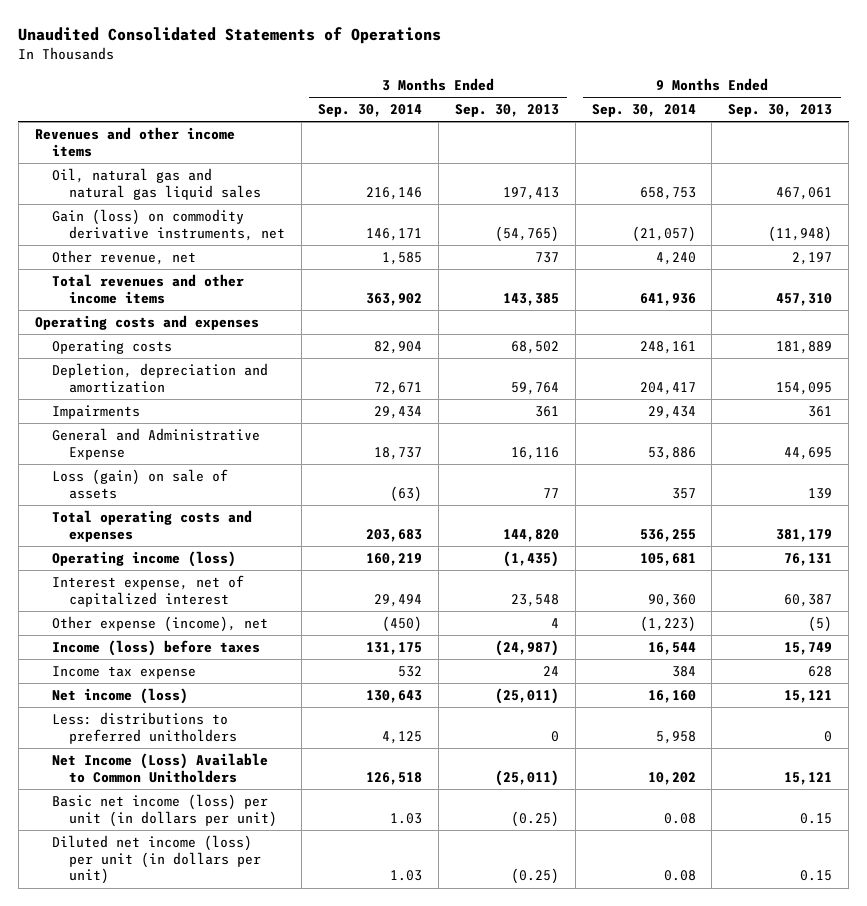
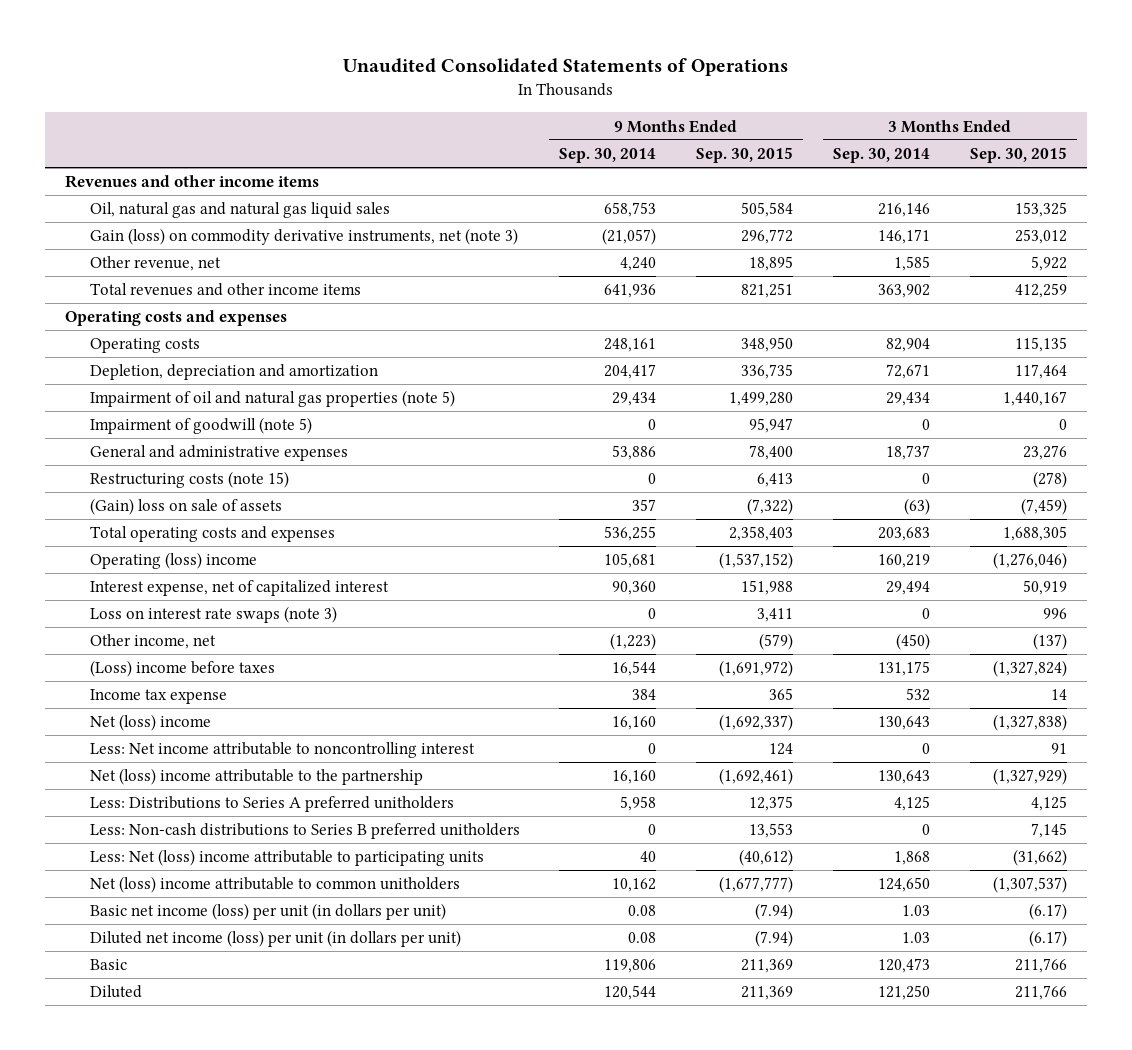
[454,104,559,118] Sep. 30, 2013 -> none
[728,104,833,118] Sep. 30, 2013 -> none
none -> [696,147,794,164] Sep. 30, 2015
none -> [969,147,1067,164] Sep. 30, 2015
[51,208,285,241] Gain (loss) on commodity derivative instruments, net -> [89,228,518,246] Gain (loss) on commodity derivative instruments, net (note 3)
[51,404,140,419] Impairments -> [89,390,455,408] Impairment of oil and natural gas properties (note 5)
none -> [89,417,312,435] Impairment of goodwill (note 5)
[51,427,260,460] General and Administrative Expense -> [89,445,348,462] General and administrative expenses
none -> [89,471,289,489] Restructuring costs (note 15)
[51,468,228,499] Loss (gain) on sale of assets -> [89,498,282,516] (Gain) loss on sale of assets
[51,550,236,567] Operating income (loss) -> [89,552,257,570] Operating (loss) income
none -> [89,606,337,624] Loss on interest rate swaps (note 3)
[51,615,268,632] Other expense (income), net -> [89,634,216,650] Other income, net
[51,639,260,656] Income (loss) before taxes -> [89,660,275,678] (Loss) income before taxes
none -> [89,714,211,732] Net (loss) income
none -> [89,742,475,759] Less: Net income attributable to noncontrolling interest
[51,687,188,704] Net income (loss) -> [89,768,423,786] Net (loss) income attributable to the partnership
[51,711,237,744] Less: distributions to preferred unitholders -> [89,796,454,813] Less: Distributions to Series A preferred unitholders
none -> [89,823,520,840] Less: Non-cash distributions to Series B preferred unitholders
none -> [89,849,484,867] Less: Net (loss) income attributable to participating units
[51,752,268,783] Net Income (Loss) Available to Common Unitholders -> [89,876,460,894] Net (loss) income attributable to common unitholders
[365,771,422,785] 126,518 -> [878,877,931,893] 124,650
[647,771,696,785] 10,202 -> [612,878,657,893] 10,162
none -> [89,959,127,971] Basic
none -> [89,985,142,999] Diluted

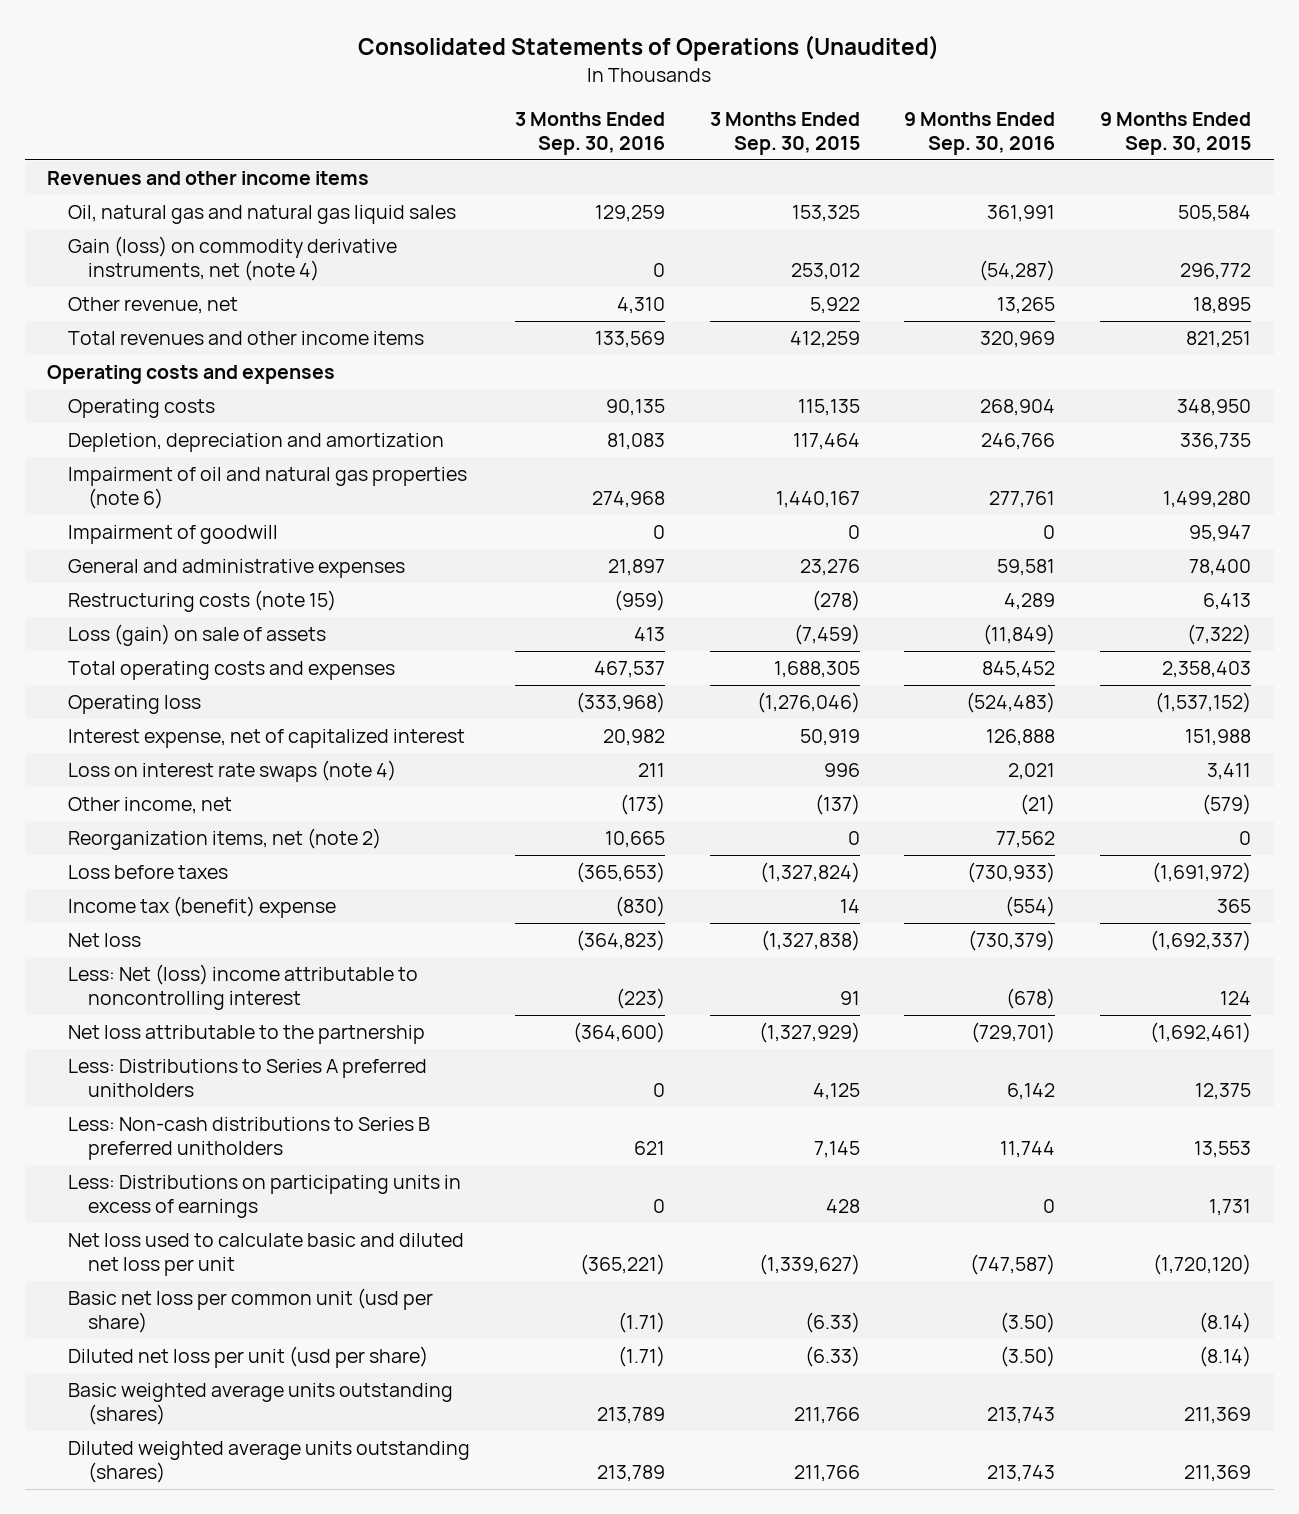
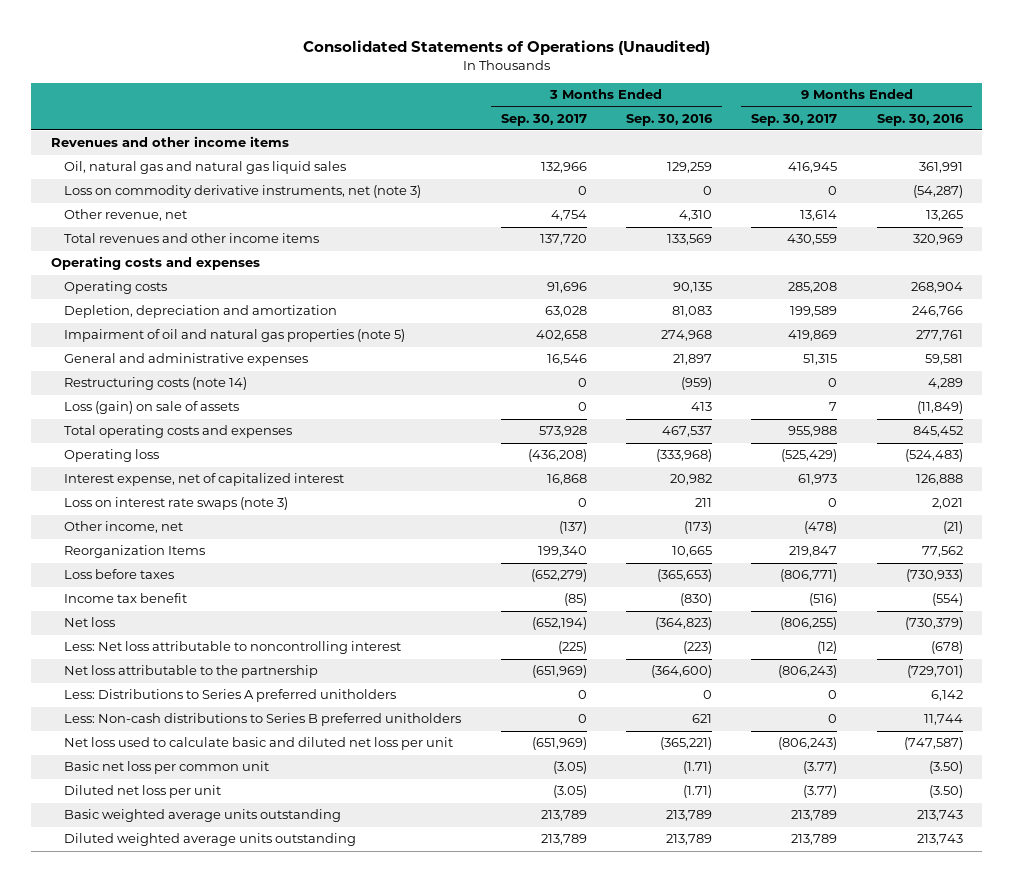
[709,111,860,156] 3 Months Ended Sep. 30, 2015 -> none
[1100,111,1252,156] 9 Months Ended Sep. 30, 2015 -> none
none -> [500,113,587,126] Sep. 30, 2017
none -> [751,113,838,126] Sep. 30, 2017
[67,236,397,282] Gain (loss) on commodity derivative instruments, net (note 4) -> [64,185,422,199] Loss on commodity derivative instruments, net (note 3)
[67,525,278,545] Impairment of goodwill -> none
[67,467,467,510] Impairment of oil and natural gas properties (note 6) -> [64,329,406,343] Impairment of oil and natural gas properties (note 5)
[67,590,336,613] Restructuring costs (note 15) -> [64,377,248,391] Restructuring costs (note 14)
[67,760,396,783] Loss on interest rate swaps (note 4) -> [64,497,289,511] Loss on interest rate swaps (note 3)
[67,828,381,851] Reorganization items, net (note 2) -> [64,545,206,559] Reorganization Items
[67,896,336,919] Income tax (benefit) expense -> [64,593,188,604] Income tax benefit
[67,964,418,1011] Less: Net (loss) income attributable to noncontrolling interest -> [64,641,402,655] Less: Net loss attributable to noncontrolling interest
[67,1175,461,1219] Less: Distributions on participating units in excess of earnings -> none
[67,1288,433,1334] Basic net loss per common unit (usd per share) -> [64,761,270,775] Basic net loss per common unit
[67,1346,428,1369] Diluted net loss per unit (usd per share) -> [64,785,222,799] Diluted net loss per unit
[67,1383,453,1426] Basic weighted average units outstanding (shares) -> [64,809,342,823] Basic weighted average units outstanding
[67,1441,470,1484] Diluted weighted average units outstanding (shares) -> [64,833,357,847] Diluted weighted average units outstanding

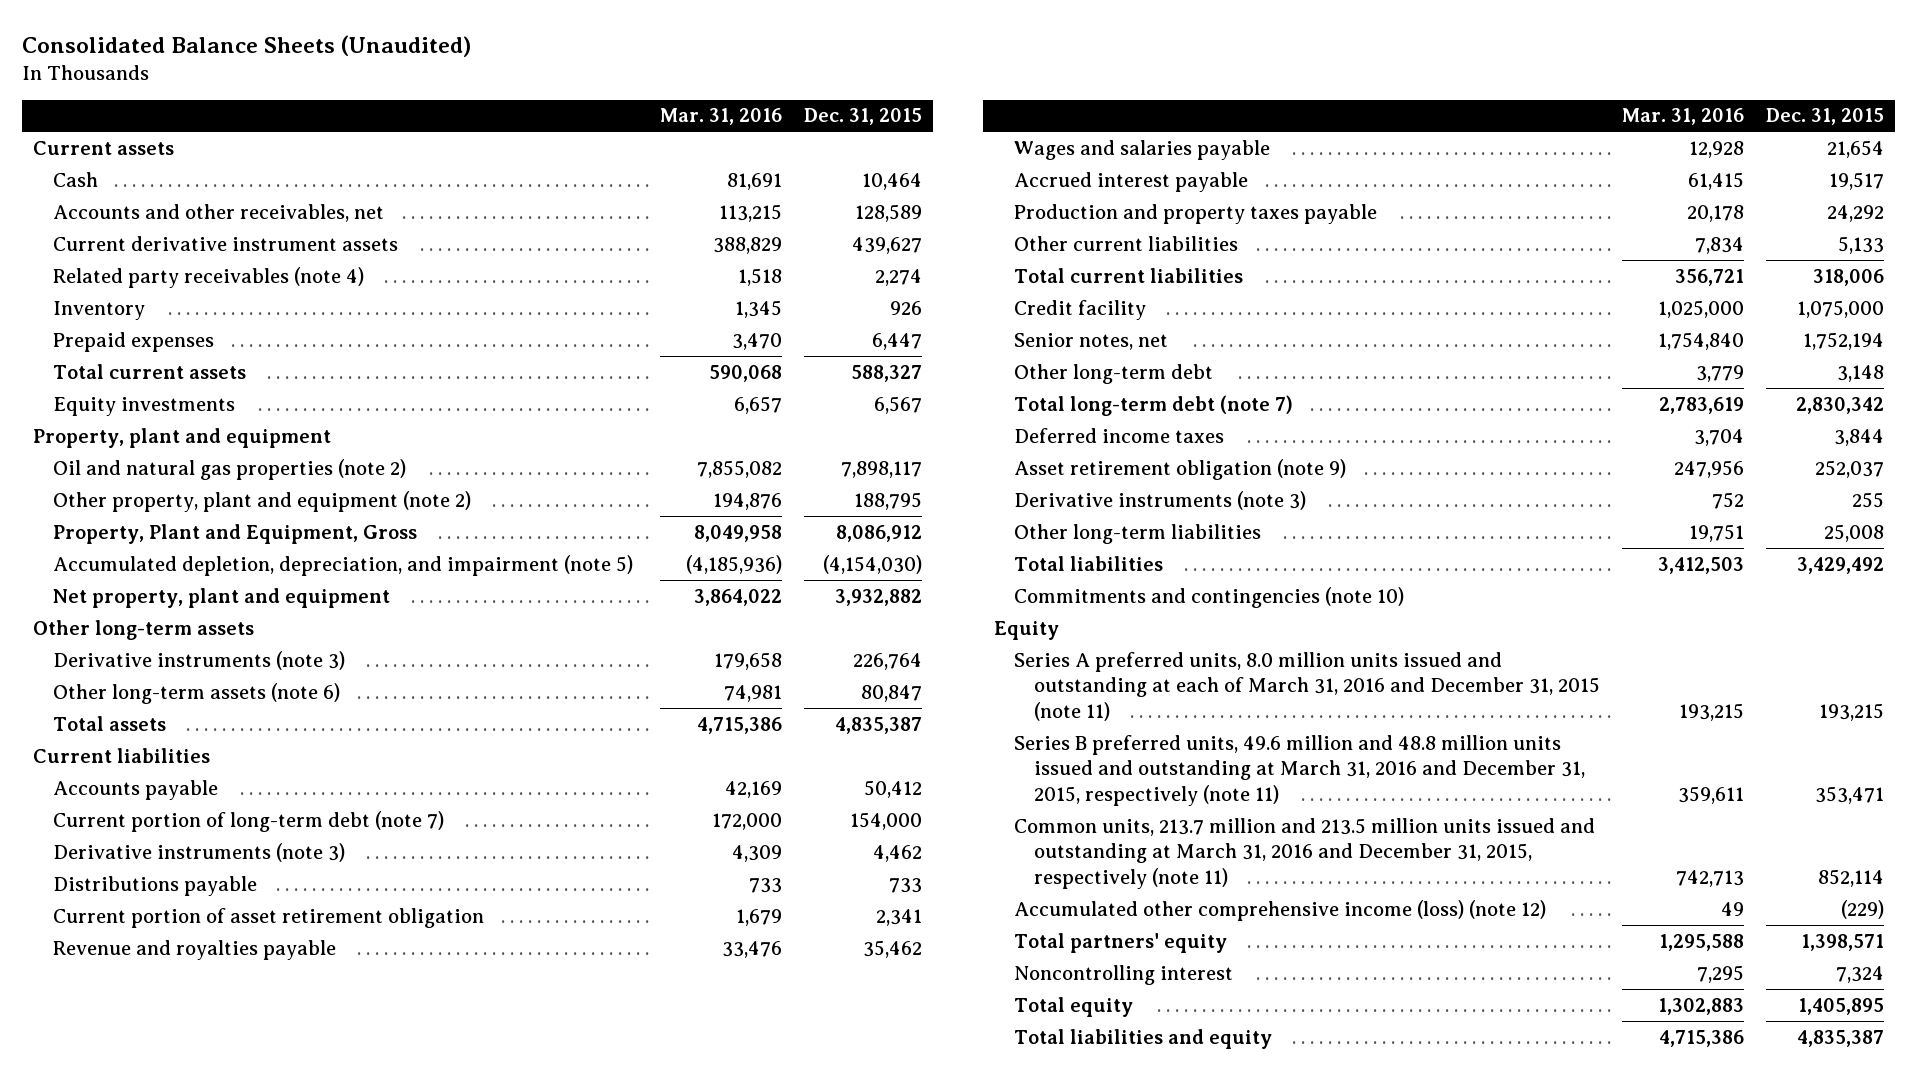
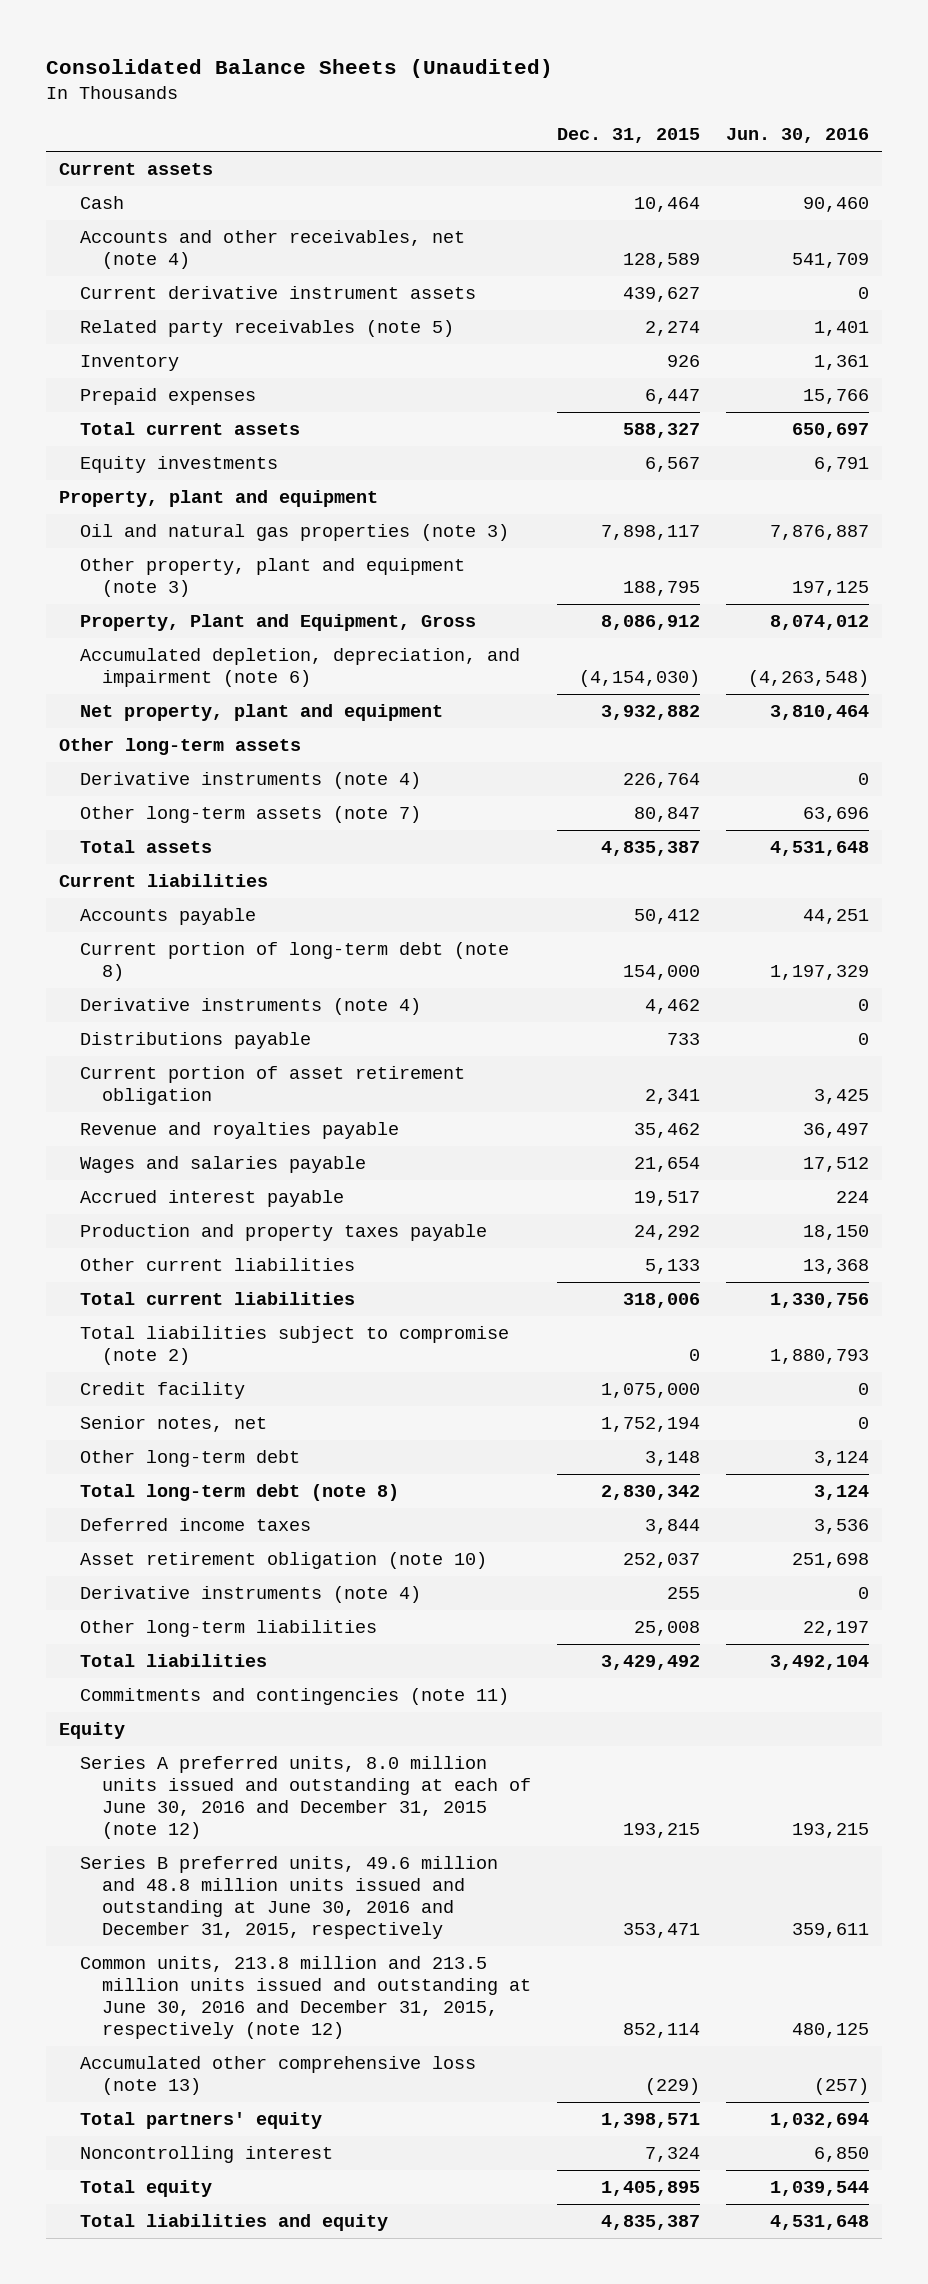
[660,108,783,126] Mar. 31, 2016 -> none
none -> [726,128,870,144] Jun. 30, 2016
[52,203,384,222] Accounts and other receivables, net -> [80,230,466,270] Accounts and other receivables, net (note 4)
[52,266,364,288] Related party receivables (note 4) -> [80,320,455,338] Related party receivables (note 5)
[52,458,406,480] Oil and natural gas properties (note 2) -> [80,524,510,542] Oil and natural gas properties (note 3)
[52,490,471,512] Other property, plant and equipment (note 2) -> [80,558,466,598] Other property, plant and equipment (note 3)
[52,554,633,576] Accumulated depletion, depreciation, and impairment (note 5) -> [80,648,521,688] Accumulated depletion, depreciation, and impairment (note 6)
[52,650,345,670] Derivative instruments (note 3) -> [80,772,422,790] Derivative instruments (note 4)
[52,682,340,704] Other long-term assets (note 6) -> [80,806,422,824] Other long-term assets (note 7)
[52,810,444,832] Current portion of long-term debt (note 7) -> [80,942,510,982] Current portion of long-term debt (note 8)
[52,842,345,862] Derivative instruments (note 3) -> [80,998,422,1016] Derivative instruments (note 4)
none -> [80,1326,510,1366] Total liabilities subject to compromise (note 2)
[1013,394,1293,416] Total long-term debt (note 7) -> [80,1484,400,1502] Total long-term debt (note 8)
[1013,458,1346,480] Asset retirement obligation (note 9) -> [80,1552,488,1570] Asset retirement obligation (note 10)
[1013,490,1306,510] Derivative instruments (note 3) -> [80,1586,422,1604] Derivative instruments (note 4)
[1013,586,1404,608] Commitments and contingencies (note 10) -> [80,1688,510,1706] Commitments and contingencies (note 11)
[1013,651,1600,722] Series A preferred units, 8.0 million units issued and outstanding at each of March 31, 2016 and December 31, 2015 (note 11) -> [80,1756,532,1840] Series A preferred units, 8.0 million units issued and outstanding at each of June 30, 2016 and December 31, 2015 (note 12)
[1013,734,1585,807] Series B preferred units, 49.6 million and 48.8 million units issued and outstanding at March 31, 2016 and December 31, 2015, respectively (note 11) -> [80,1856,499,1940] Series B preferred units, 49.6 million and 48.8 million units issued and outstanding at June 30, 2016 and December 31, 2015, respectively
[1013,817,1595,890] Common units, 213.7 million and 213.5 million units issued and outstanding at March 31, 2016 and December 31, 2015, respectively (note 11) -> [80,1956,532,2040] Common units, 213.8 million and 213.5 million units issued and outstanding at June 30, 2016 and December 31, 2015, respectively (note 12)
[1013,899,1546,921] Accumulated other comprehensive income (loss) (note 12) -> [80,2056,477,2096] Accumulated other comprehensive loss (note 13)

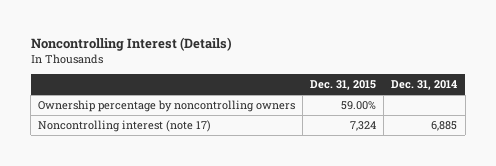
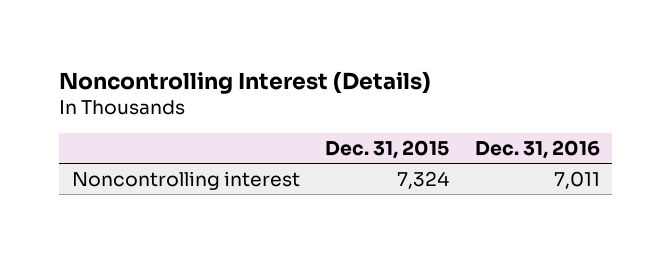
[391,80,458,91] Dec. 31, 2014 -> none
none -> [474,140,600,160] Dec. 31, 2016
[38,99,296,112] Ownership percentage by noncontrolling owners -> none
[38,119,212,132] Noncontrolling interest (note 17) -> [71,170,300,190] Noncontrolling interest

